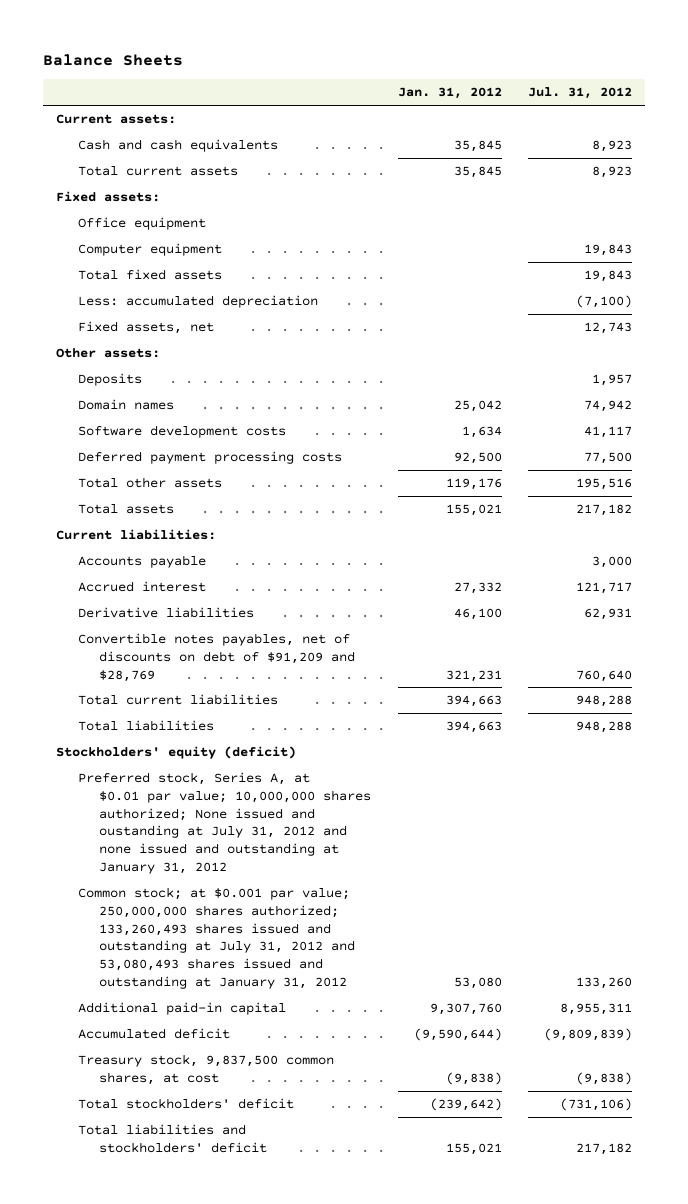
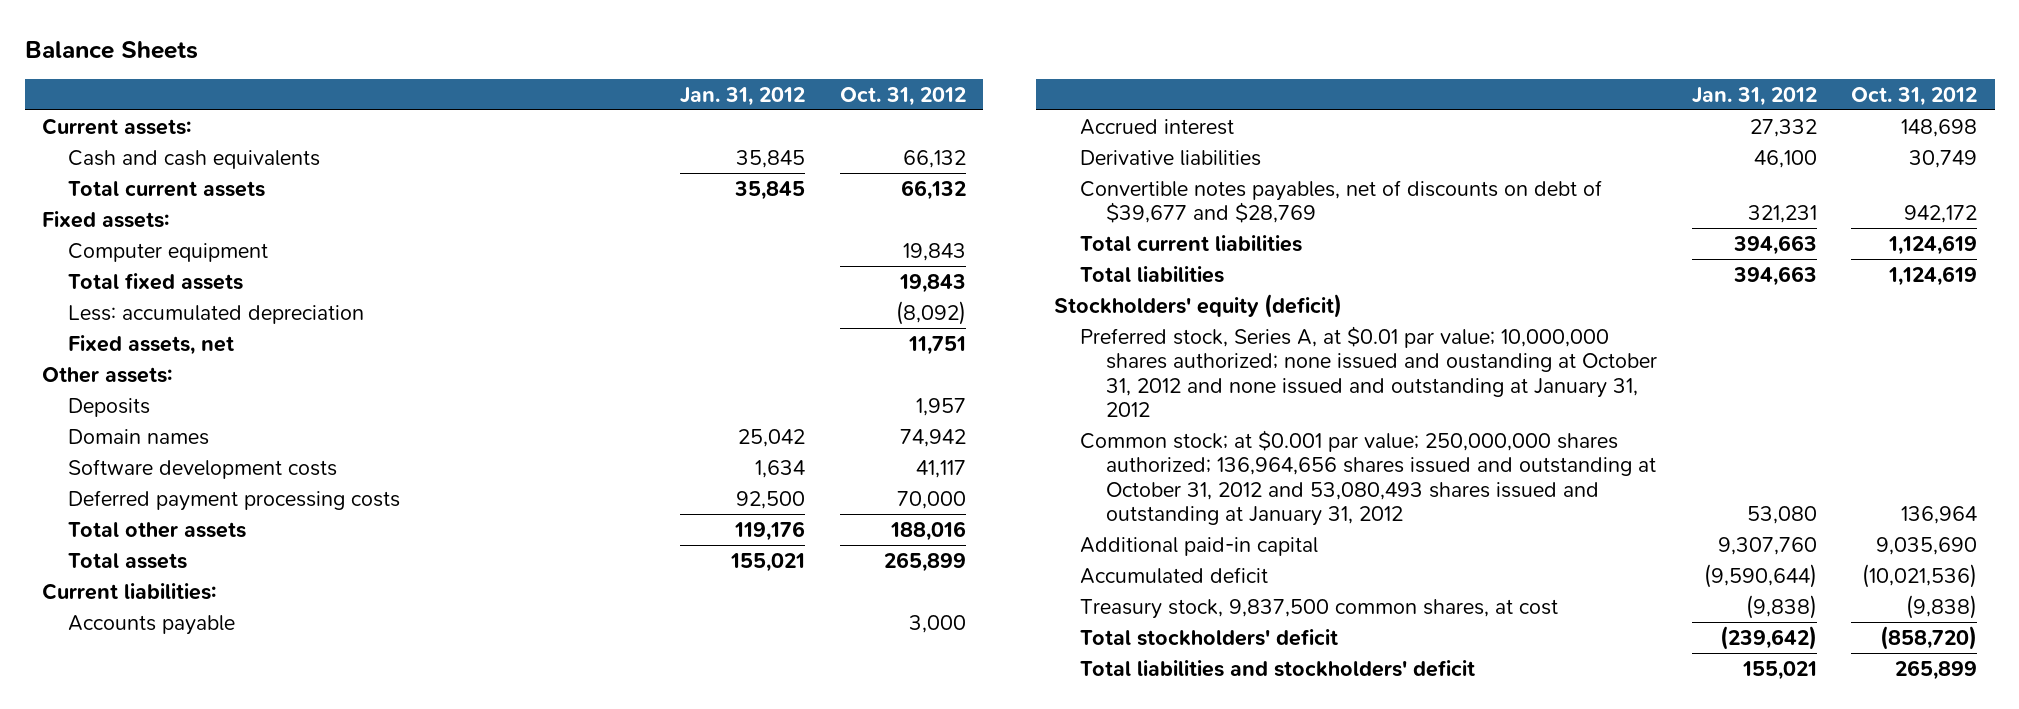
[527,87,632,100] Jul. 31, 2012 -> none
none -> [839,86,966,106] Oct. 31, 2012
[77,217,206,231] Office equipment -> none
[77,633,356,682] Convertible notes payables, net of discounts on debt of $91,209 and $28,769 -> [1079,179,1602,224] Convertible notes payables, net of discounts on debt of $39,677 and $28,769
[77,772,372,874] Preferred stock, Series A, at $0.01 par value; 10,000,000 shares authorized; None issued and oustanding at July 31, 2012 and none issued and outstanding at January 31, 2012 -> [1079,325,1658,418] Preferred stock, Series A, at $0.01 par value; 10,000,000 shares authorized; none issued and oustanding at October 31, 2012 and none issued and outstanding at January 31, 2012
[77,887,356,989] Common stock; at $0.001 par value; 250,000,000 shares authorized; 133,260,493 shares issued and outstanding at July 31, 2012 and 53,080,493 shares issued and outstanding at January 31, 2012 -> [1079,429,1657,527] Common stock; at $0.001 par value; 250,000,000 shares authorized; 136,964,656 shares issued and outstanding at October 31, 2012 and 53,080,493 shares issued and outstanding at January 31, 2012

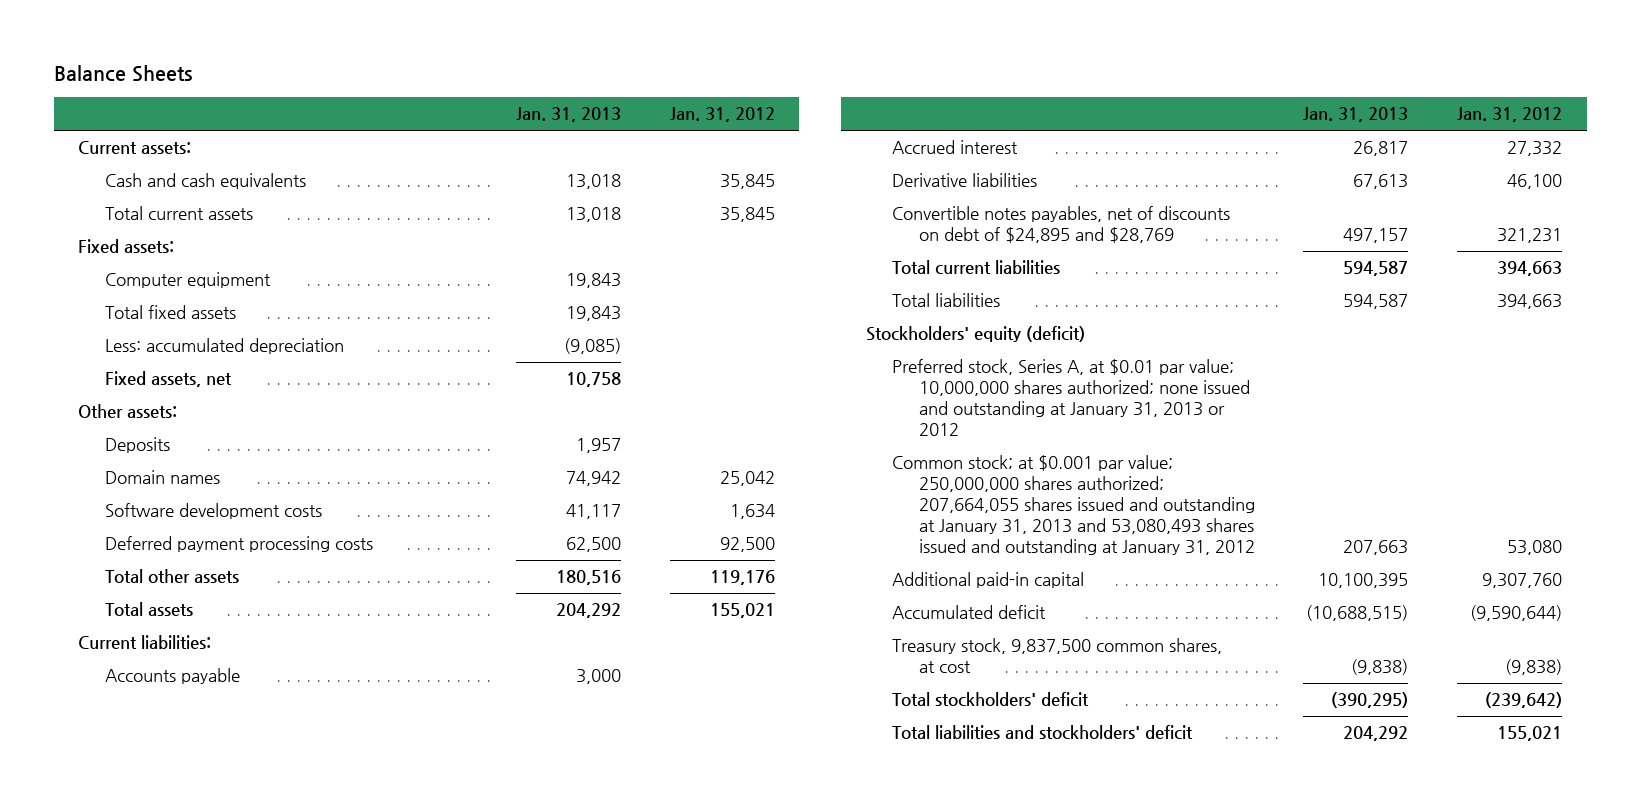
[839,86,966,106] Oct. 31, 2012 -> none
none -> [515,107,621,123] Jan. 31, 2013
[1079,179,1602,224] Convertible notes payables, net of discounts on debt of $39,677 and $28,769 -> [892,206,1231,244] Convertible notes payables, net of discounts on debt of $24,895 and $28,769
[1079,325,1658,418] Preferred stock, Series A, at $0.01 par value; 10,000,000 shares authorized; none issued and oustanding at October 31, 2012 and none issued and outstanding at January 31, 2012 -> [892,359,1250,437] Preferred stock, Series A, at $0.01 par value; 10,000,000 shares authorized; none issued and outstanding at January 31, 2013 or 2012
[1079,429,1657,527] Common stock; at $0.001 par value; 250,000,000 shares authorized; 136,964,656 shares issued and outstanding at October 31, 2012 and 53,080,493 shares issued and outstanding at January 31, 2012 -> [892,455,1255,556] Common stock; at $0.001 par value; 250,000,000 shares authorized; 207,664,055 shares issued and outstanding at January 31, 2013 and 53,080,493 shares issued and outstanding at January 31, 2012

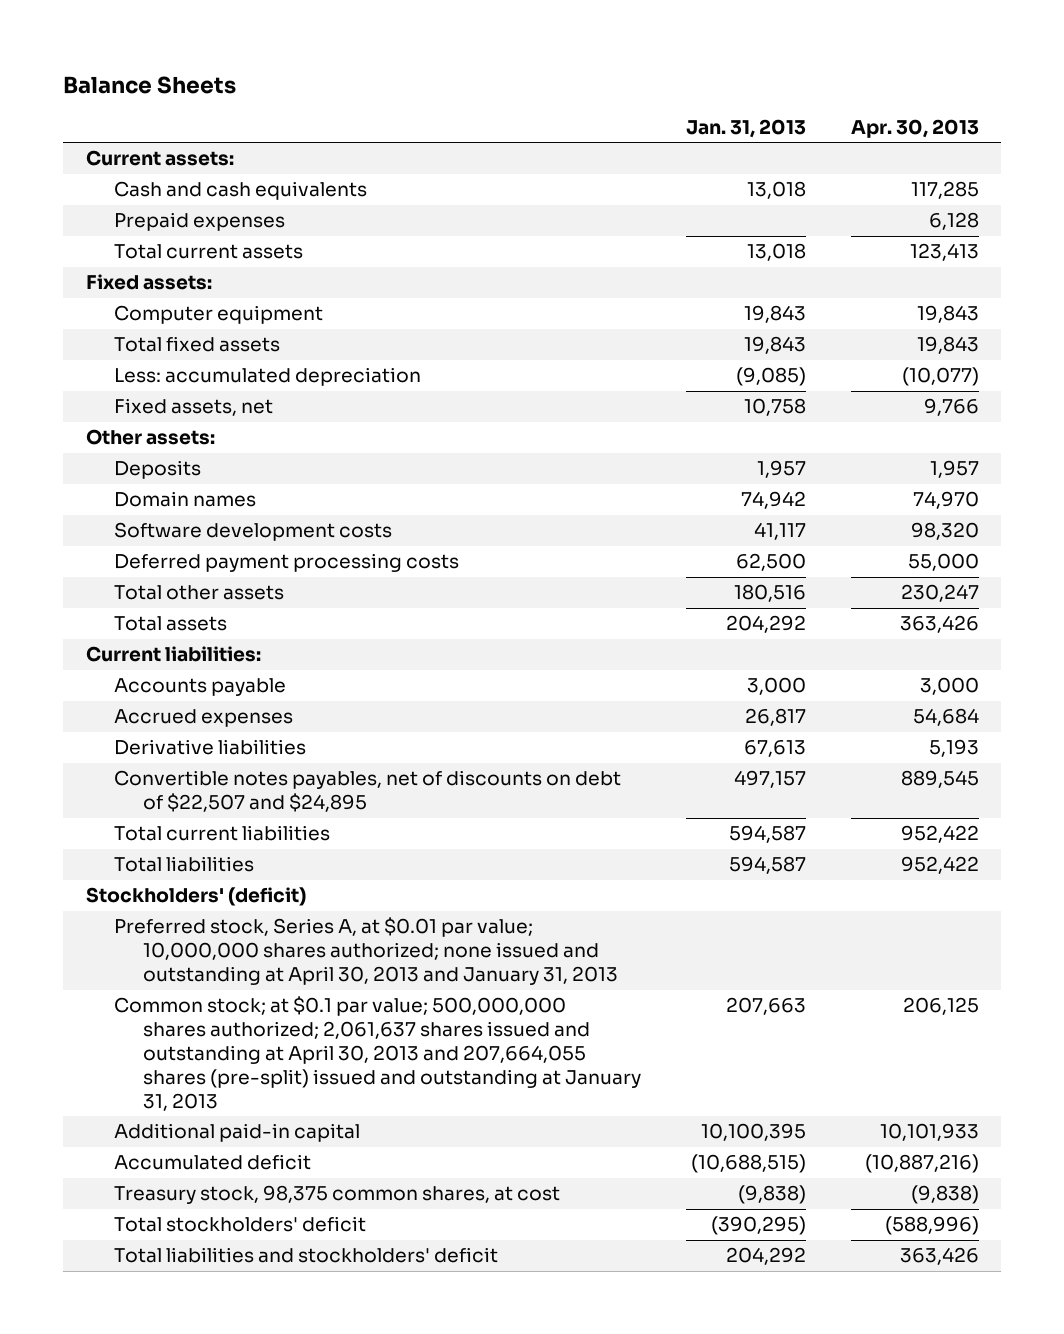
[669,107,775,123] Jan. 31, 2012 -> none
none -> [850,118,979,138] Apr. 30, 2013
none -> [114,212,286,232] Prepaid expenses
[892,140,1019,155] Accrued interest -> [114,709,294,728] Accrued expenses
[892,206,1231,244] Convertible notes payables, net of discounts on debt of $24,895 and $28,769 -> [114,770,622,813] Convertible notes payables, net of discounts on debt of $22,507 and $24,895
[865,326,1085,343] Stockholders' equity (deficit) -> [85,887,306,907] Stockholders' (deficit)
[892,359,1250,437] Preferred stock, Series A, at $0.01 par value; 10,000,000 shares authorized; none issued and outstanding at January 31, 2013 or 2012 -> [114,917,618,986] Preferred stock, Series A, at $0.01 par value; 10,000,000 shares authorized; none issued and outstanding at April 30, 2013 and January 31, 2013
[892,455,1255,556] Common stock; at $0.001 par value; 250,000,000 shares authorized; 207,664,055 shares issued and outstanding at January 31, 2013 and 53,080,493 shares issued and outstanding at January 31, 2012 -> [114,996,641,1111] Common stock; at $0.1 par value; 500,000,000 shares authorized; 2,061,637 shares issued and outstanding at April 30, 2013 and 207,664,055 shares (pre-split) issued and outstanding at January 31, 2013
[892,638,1223,674] Treasury stock, 9,837,500 common shares, at cost -> [114,1185,561,1205] Treasury stock, 98,375 common shares, at cost

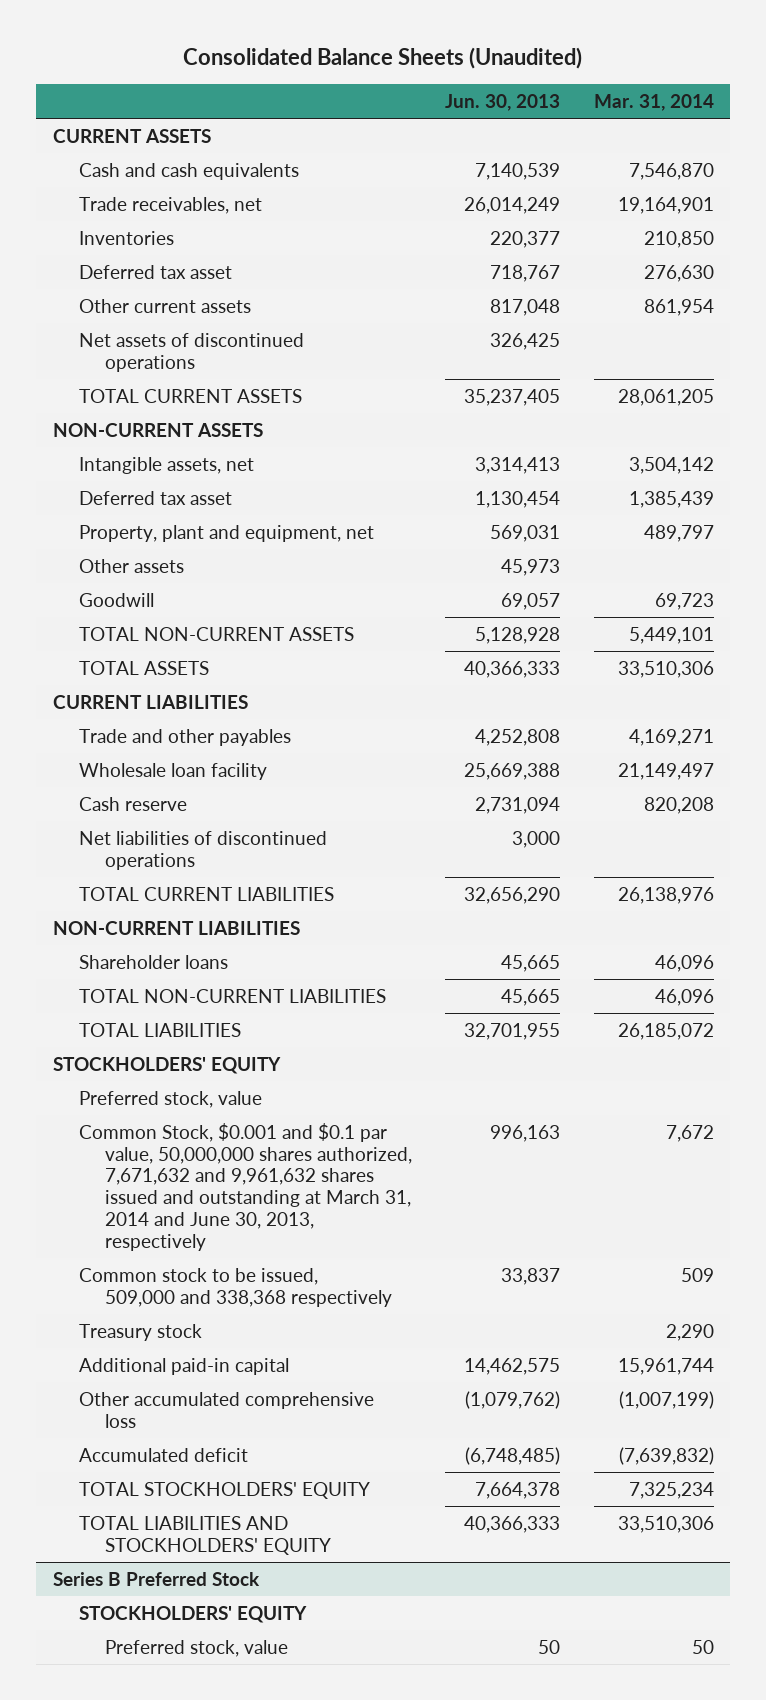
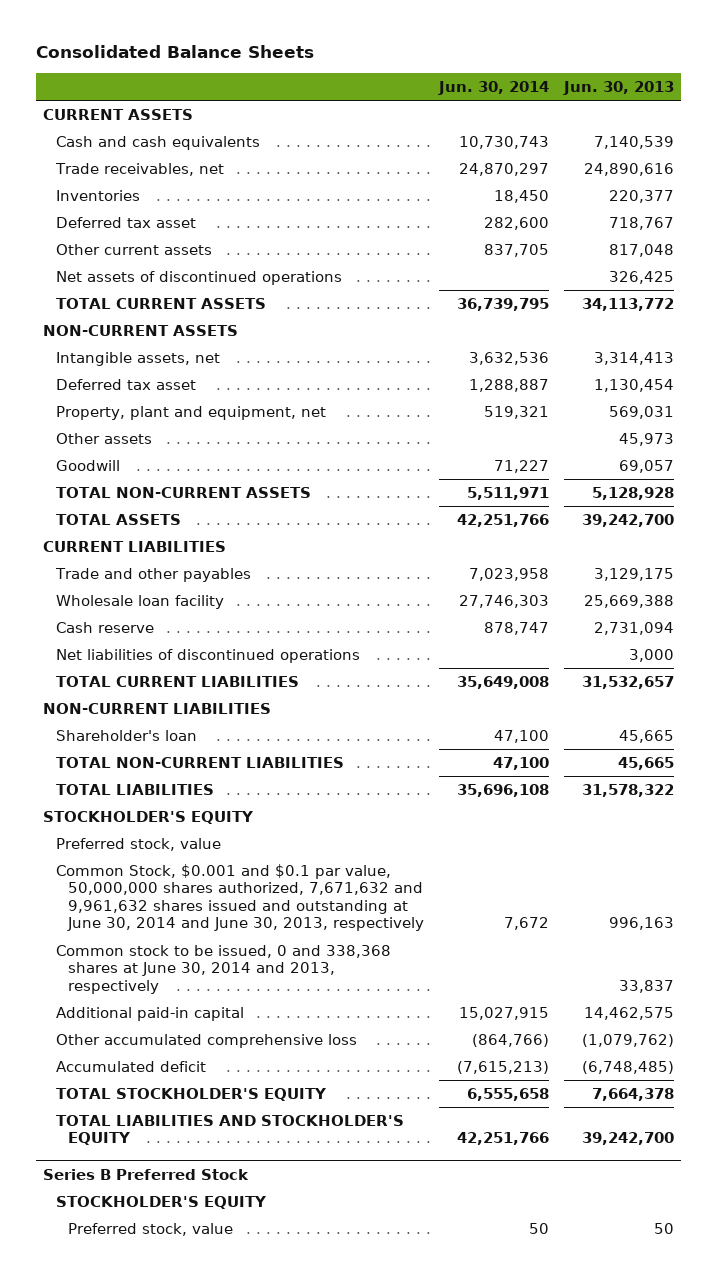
[183,47,583,70] Consolidated Balance Sheets (Unaudited) -> [35,45,314,59] Consolidated Balance Sheets
[593,94,714,112] Mar. 31, 2014 -> none
none -> [437,80,549,95] Jun. 30, 2014
[464,196,561,214] 26,014,249 -> [583,162,674,176] 24,890,616
[464,388,561,406] 35,237,405 -> [581,297,674,311] 34,113,772
[464,660,561,678] 40,366,333 -> [581,513,674,527] 39,242,700
[475,728,561,746] 4,252,808 -> [593,567,674,581] 3,129,175
[464,886,561,904] 32,656,290 -> [581,675,674,689] 31,532,657
[78,954,228,969] Shareholder loans -> [55,729,197,741] Shareholder's loan
[464,1022,561,1040] 32,701,955 -> [581,783,674,797] 31,578,322
[52,1056,281,1074] STOCKHOLDERS' EQUITY -> [43,810,255,824] STOCKHOLDER'S EQUITY
[78,1323,202,1341] Treasury stock -> none
[78,1122,413,1251] Common Stock, $0.001 and $0.1 par value, 50,000,000 shares authorized, 7,671,632 and 9,961,632 shares issued and outstanding at March 31, 2014 and June 30, 2013, respectively -> [55,863,424,932] Common Stock, $0.001 and $0.1 par value, 50,000,000 shares authorized, 7,671,632 and 9,961,632 shares issued and outstanding at June 30, 2014 and June 30, 2013, respectively
[78,1267,393,1307] Common stock to be issued, 509,000 and 338,368 respectively -> [55,944,391,994] Common stock to be issued, 0 and 338,368 shares at June 30, 2014 and 2013, respectively
[78,1481,370,1499] TOTAL STOCKHOLDERS' EQUITY -> [55,1087,327,1101] TOTAL STOCKHOLDER'S EQUITY
[78,1515,332,1555] TOTAL LIABILITIES AND STOCKHOLDERS' EQUITY -> [55,1114,404,1146] TOTAL LIABILITIES AND STOCKHOLDER'S EQUITY
[464,1515,561,1533] 40,366,333 -> [581,1132,674,1146] 39,242,700
[78,1605,307,1623] STOCKHOLDERS' EQUITY -> [55,1195,267,1209] STOCKHOLDER'S EQUITY

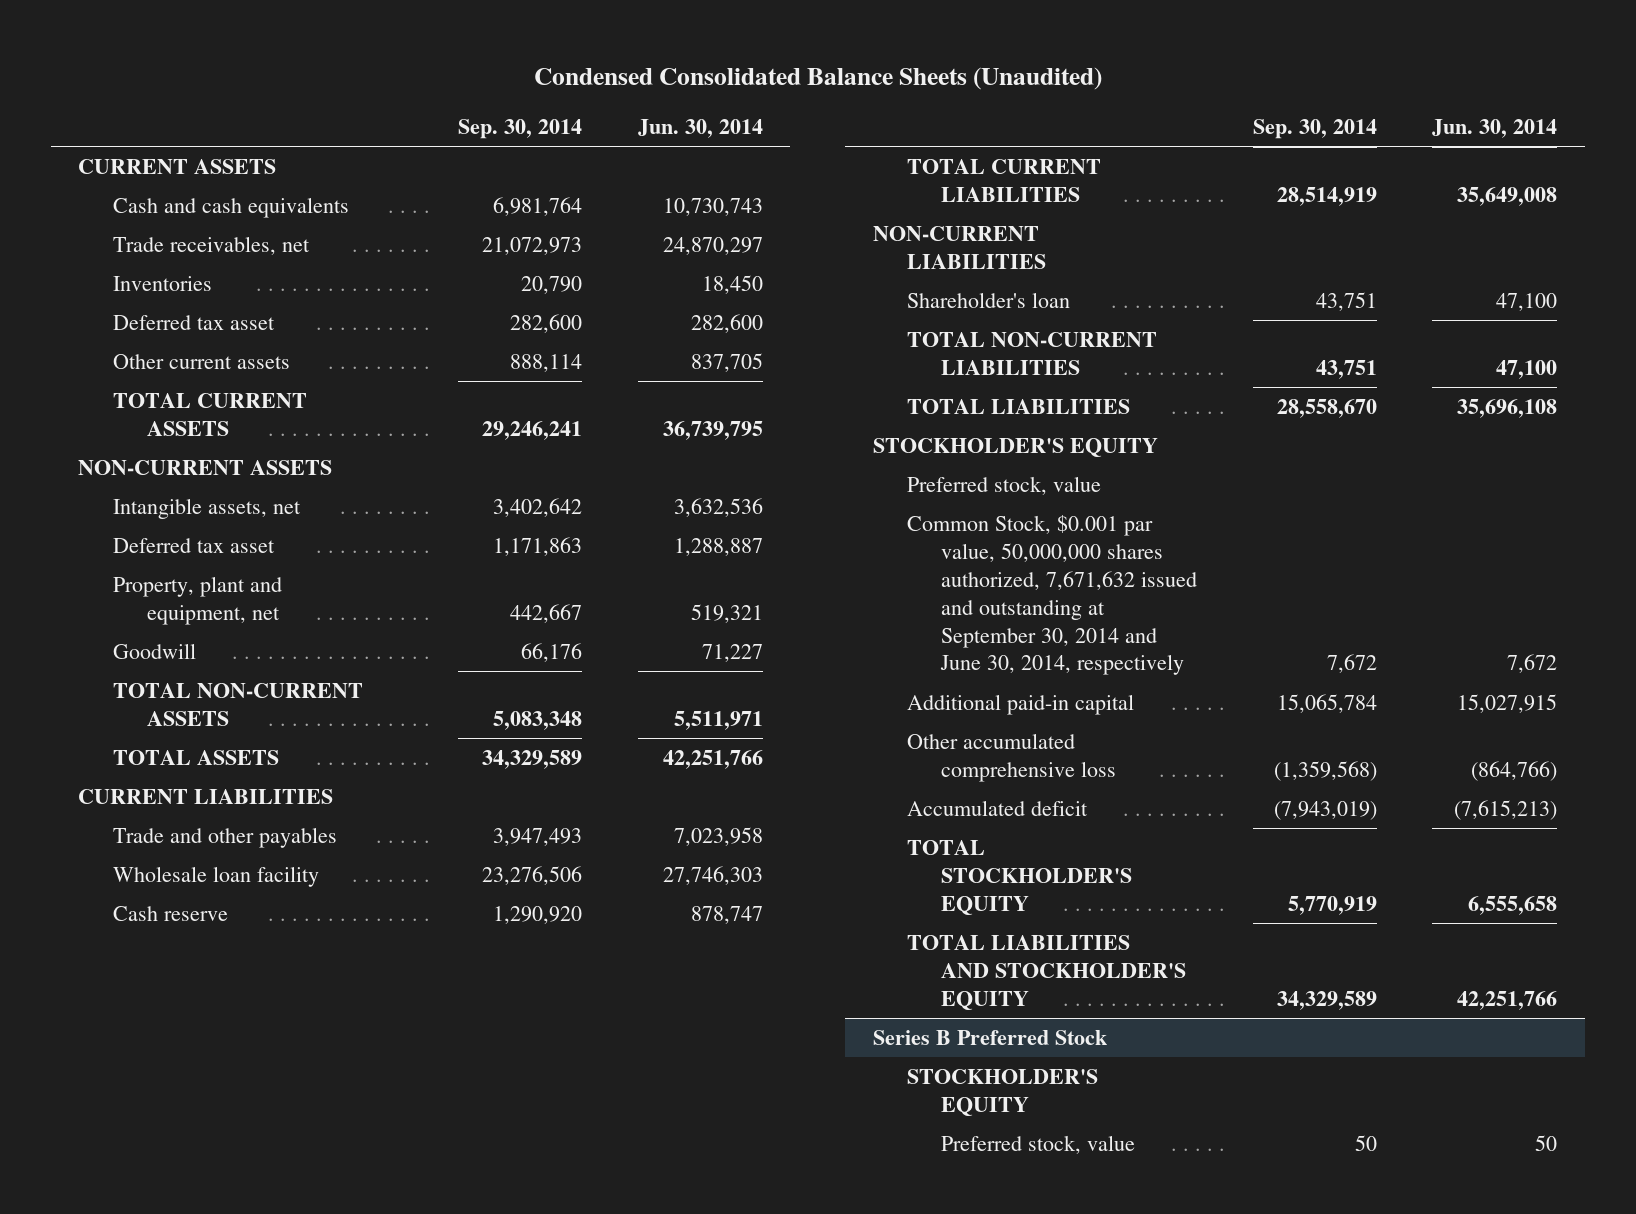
[35,45,314,59] Consolidated Balance Sheets -> [533,66,1102,90] Condensed Consolidated Balance Sheets (Unaudited)
[562,80,674,95] Jun. 30, 2013 -> none
none -> [458,118,583,139] Sep. 30, 2014
[55,270,342,285] Net assets of discontinued operations -> none
[55,432,152,444] Other assets -> none
[55,648,360,663] Net liabilities of discontinued operations -> none
[55,944,391,994] Common stock to be issued, 0 and 338,368 shares at June 30, 2014 and 2013, respectively -> none
[55,863,424,932] Common Stock, $0.001 and $0.1 par value, 50,000,000 shares authorized, 7,671,632 and 9,961,632 shares issued and outstanding at June 30, 2014 and June 30, 2013, respectively -> [907,514,1198,676] Common Stock, $0.001 par value, 50,000,000 shares authorized, 7,671,632 issued and outstanding at September 30, 2014 and June 30, 2014, respectively

